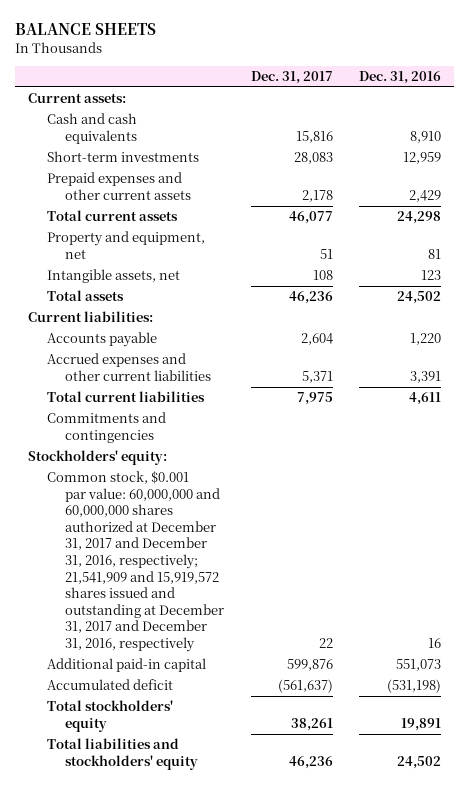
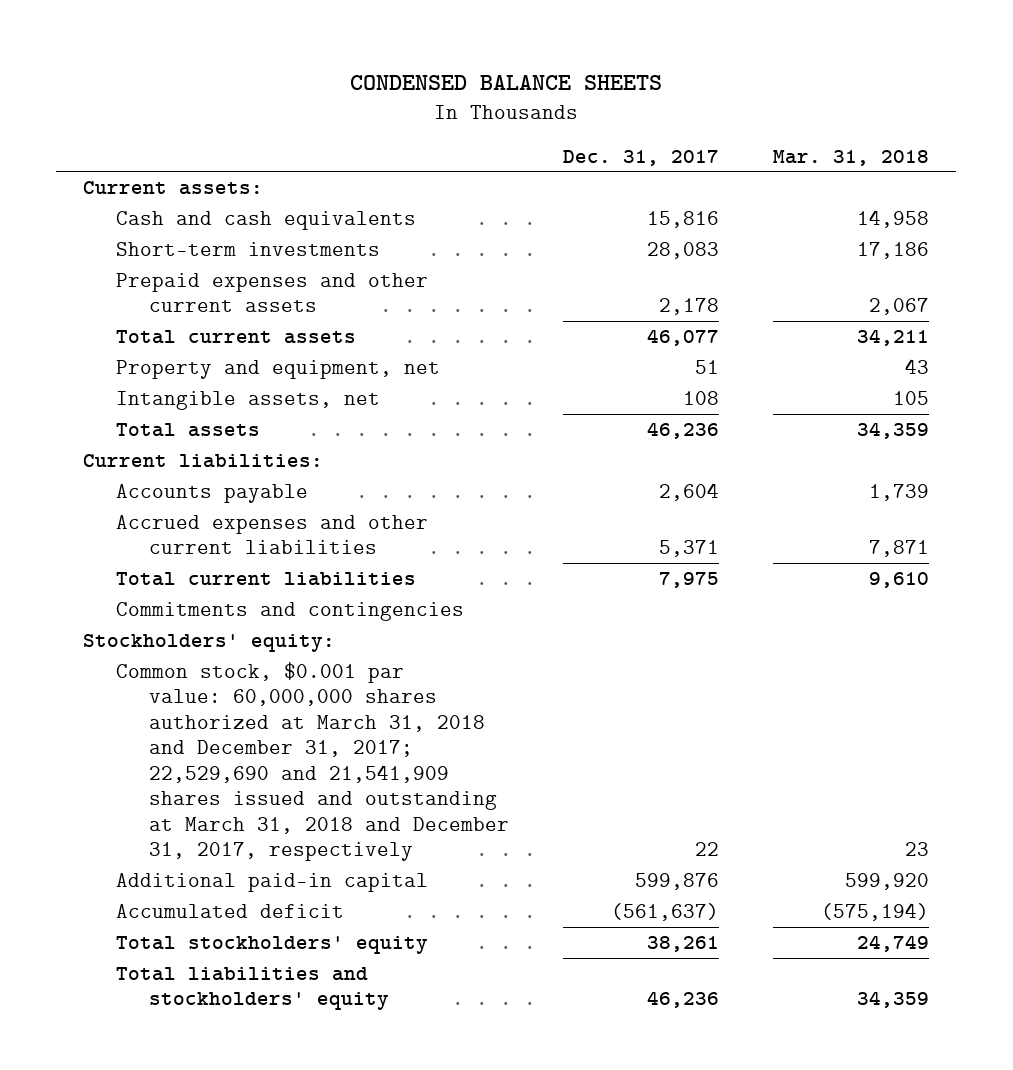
[15,23,157,36] BALANCE SHEETS -> [350,74,663,90] CONDENSED BALANCE SHEETS
[358,70,441,84] Dec. 31, 2016 -> none
none -> [773,149,930,166] Mar. 31, 2018
[46,471,225,652] Common stock, $0.001 par value: 60,000,000 and 60,000,000 shares authorized at December 31, 2017 and December 31, 2016, respectively; 21,541,909 and 15,919,572 shares issued and outstanding at December 31, 2017 and December 31, 2016, respectively -> [116,661,509,862] Common stock, $0.001 par value: 60,000,000 shares authorized at March 31, 2018 and December 31, 2017; 22,529,690 and 21,541,909 shares issued and outstanding at March 31, 2018 and December 31, 2017, respectively

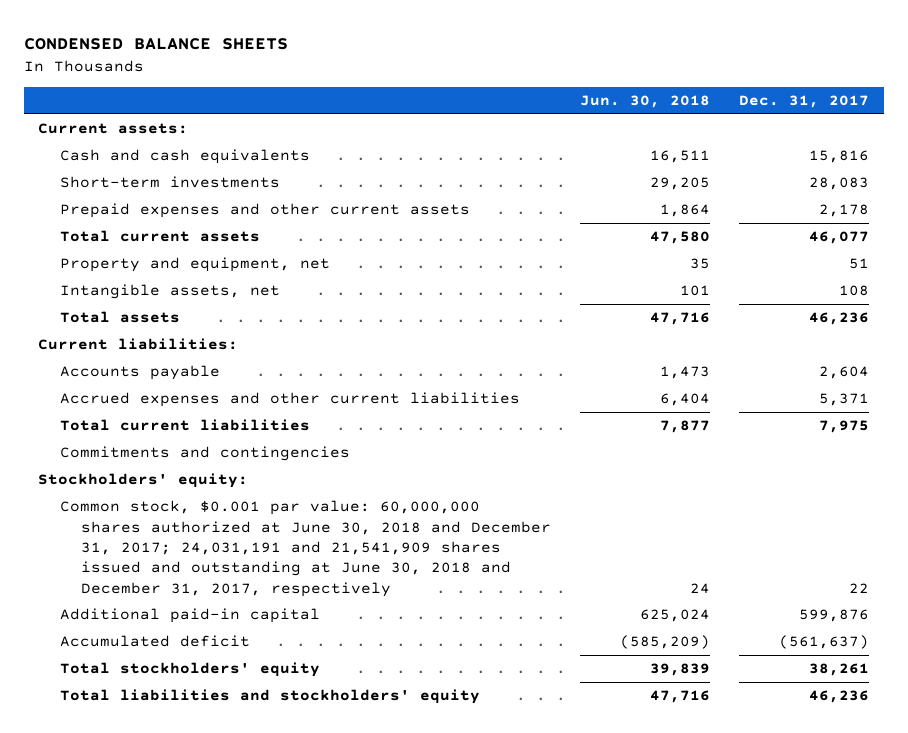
[773,149,930,166] Mar. 31, 2018 -> none
none -> [580,94,711,108] Jun. 30, 2018
[116,661,509,862] Common stock, $0.001 par value: 60,000,000 shares authorized at March 31, 2018 and December 31, 2017; 22,529,690 and 21,541,909 shares issued and outstanding at March 31, 2018 and December 31, 2017, respectively -> [59,500,552,597] Common stock, $0.001 par value: 60,000,000 shares authorized at June 30, 2018 and December 31, 2017; 24,031,191 and 21,541,909 shares issued and outstanding at June 30, 2018 and December 31, 2017, respectively

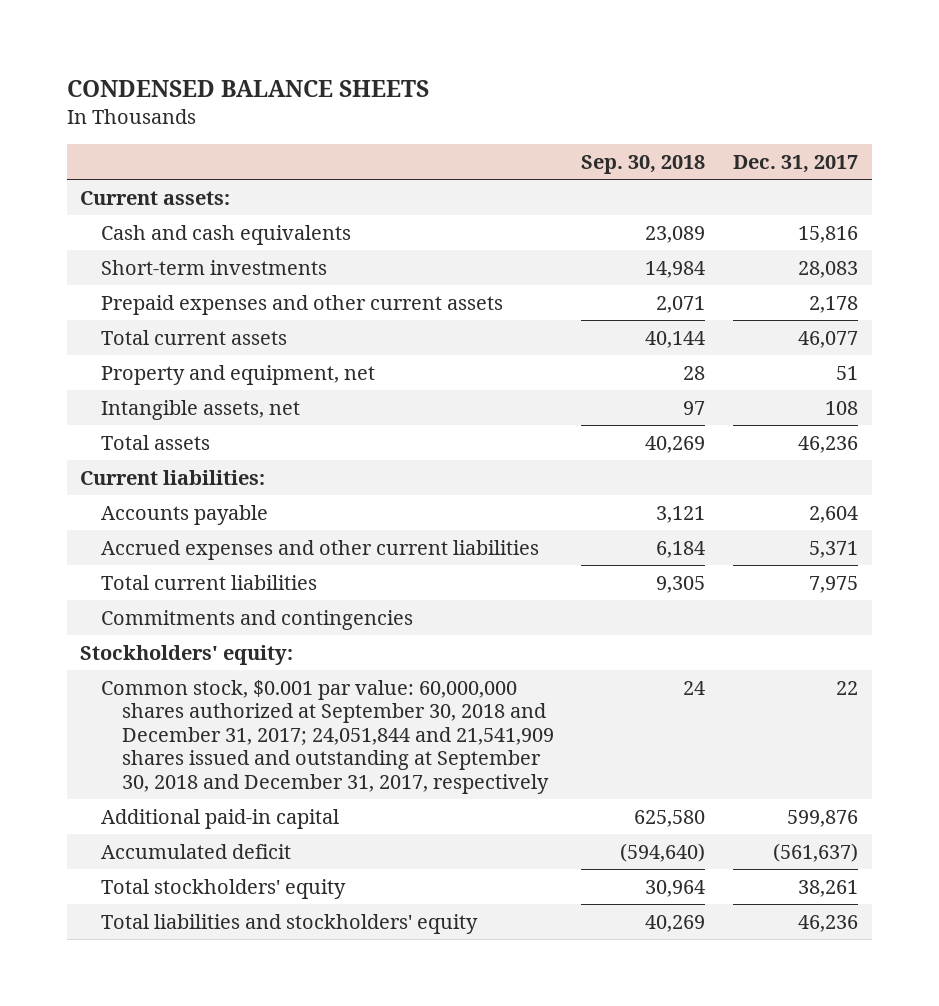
[580,94,711,108] Jun. 30, 2018 -> none
none -> [581,154,706,174] Sep. 30, 2018
[59,500,552,597] Common stock, $0.001 par value: 60,000,000 shares authorized at June 30, 2018 and December 31, 2017; 24,031,191 and 21,541,909 shares issued and outstanding at June 30, 2018 and December 31, 2017, respectively -> [101,679,554,794] Common stock, $0.001 par value: 60,000,000 shares authorized at September 30, 2018 and December 31, 2017; 24,051,844 and 21,541,909 shares issued and outstanding at September 30, 2018 and December 31, 2017, respectively

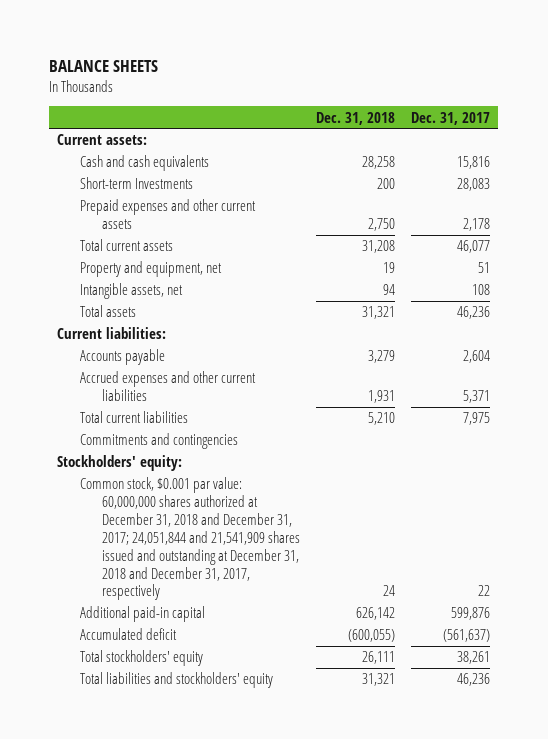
[66,80,429,98] CONDENSED BALANCE SHEETS -> [49,60,159,73] BALANCE SHEETS
[581,154,706,174] Sep. 30, 2018 -> none
none -> [316,111,396,125] Dec. 31, 2018
[101,259,328,275] Short-term investments -> [79,177,193,190] Short-term Investments
[101,679,554,794] Common stock, $0.001 par value: 60,000,000 shares authorized at September 30, 2018 and December 31, 2017; 24,051,844 and 21,541,909 shares issued and outstanding at September 30, 2018 and December 31, 2017, respectively -> [79,477,301,601] Common stock, $0.001 par value: 60,000,000 shares authorized at December 31, 2018 and December 31, 2017; 24,051,844 and 21,541,909 shares issued and outstanding at December 31, 2018 and December 31, 2017, respectively

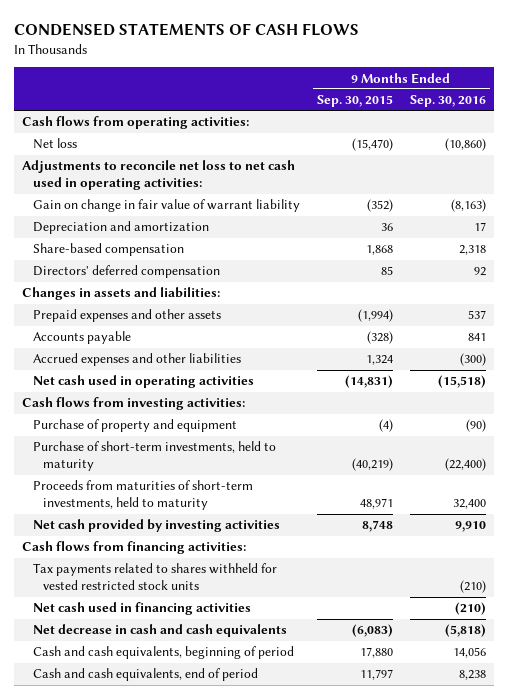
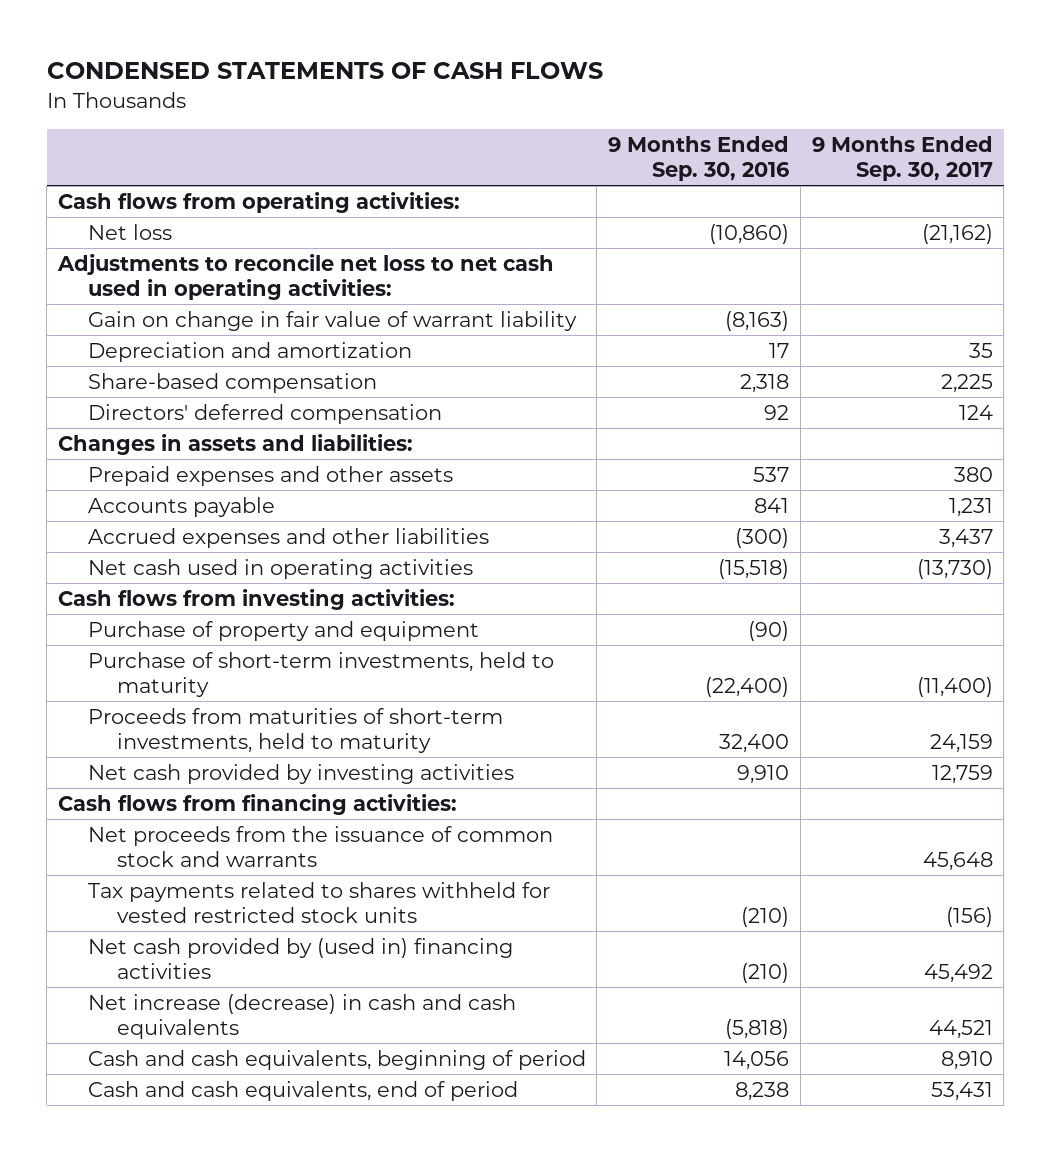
[316,95,393,108] Sep. 30, 2015 -> none
none -> [811,135,993,182] 9 Months Ended Sep. 30, 2017
none -> [87,825,553,868] Net proceeds from the issuance of common stock and warrants
[32,602,251,616] Net cash used in financing activities -> [87,937,513,980] Net cash provided by (used in) financing activities
[32,624,287,638] Net decrease in cash and cash equivalents -> [87,993,516,1040] Net increase (decrease) in cash and cash equivalents

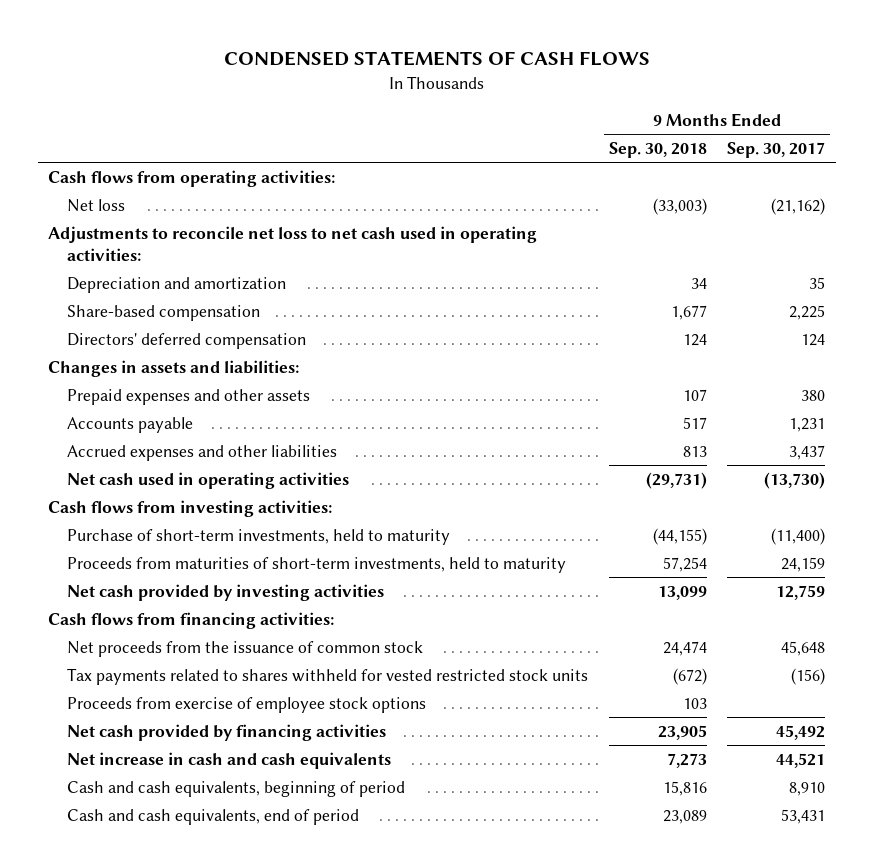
[608,135,790,182] 9 Months Ended Sep. 30, 2016 -> none
none -> [608,141,707,158] Sep. 30, 2018
[87,310,577,331] Gain on change in fair value of warrant liability -> none
[87,620,479,641] Purchase of property and equipment -> none
[87,825,553,868] Net proceeds from the issuance of common stock and warrants -> [67,640,424,657] Net proceeds from the issuance of common stock
none -> [67,696,427,713] Proceeds from exercise of employee stock options
[87,937,513,980] Net cash provided by (used in) financing activities -> [67,723,387,741] Net cash provided by financing activities
[87,993,516,1040] Net increase (decrease) in cash and cash equivalents -> [67,751,392,769] Net increase in cash and cash equivalents

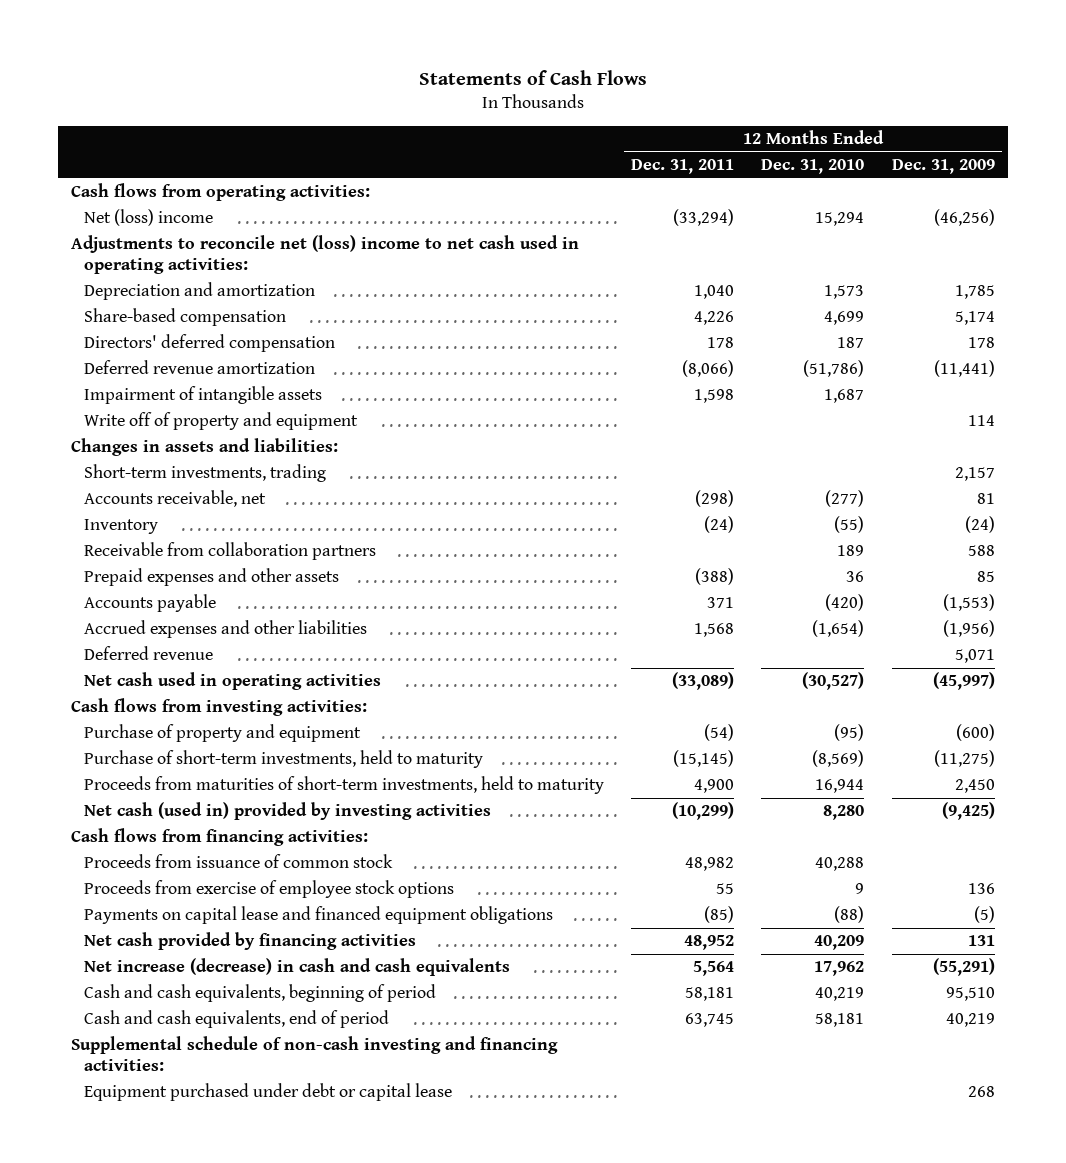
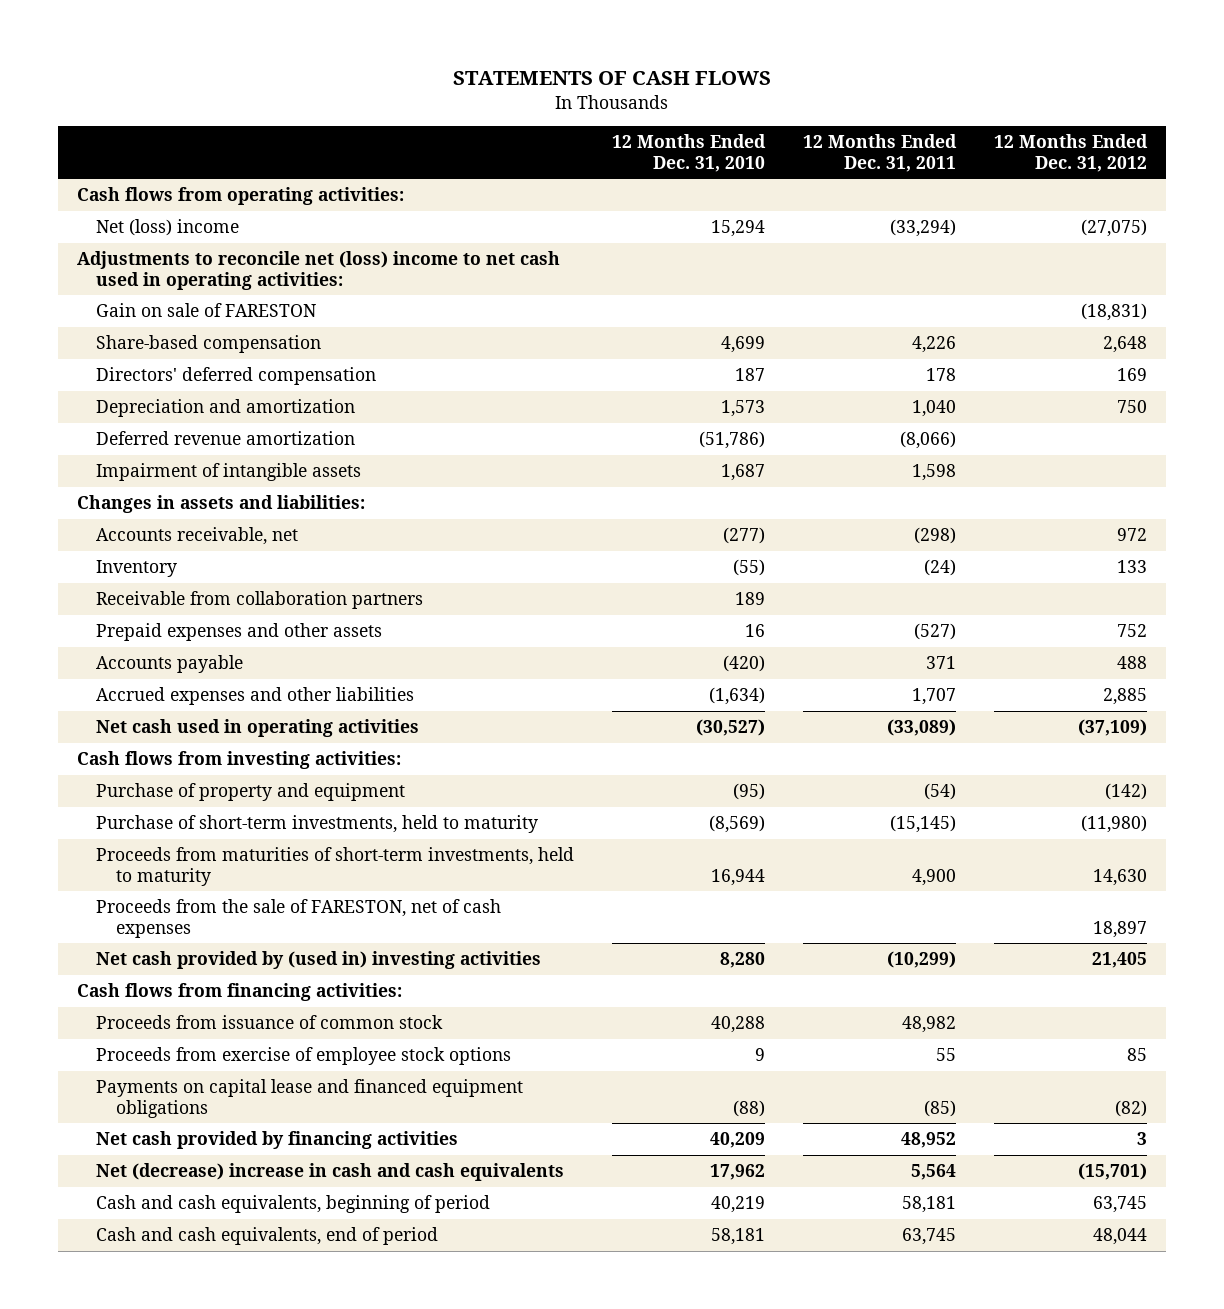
[418,69,647,85] Statements of Cash Flows -> [452,70,771,85] STATEMENTS OF CASH FLOWS
[891,159,995,175] Dec. 31, 2009 -> none
none -> [994,134,1149,172] 12 Months Ended Dec. 31, 2012
none -> [96,303,317,318] Gain on sale of FARESTON
[83,282,315,301] Depreciation and amortization -> [96,399,356,418] Depreciation and amortization
[83,412,358,431] Write off of property and equipment -> none
[83,464,326,483] Short-term investments, trading -> none
[694,568,734,586] (388) -> [914,623,957,641] (527)
[846,571,865,583] 36 -> [745,624,766,638] 16
[83,646,213,661] Deferred revenue -> none
[693,623,734,638] 1,568 -> [912,688,957,706] 1,707
[812,620,865,638] (1,654) -> [709,687,766,706] (1,634)
none -> [96,899,502,938] Proceeds from the sale of FARESTON, net of cash expenses
[83,802,491,821] Net cash (used in) provided by investing activities -> [96,951,542,970] Net cash provided by (used in) investing activities
[83,958,510,977] Net increase (decrease) in cash and cash equivalents -> [96,1163,565,1182] Net (decrease) increase in cash and cash equivalents
[71,1036,559,1072] Supplemental schedule of non-cash investing and financing activities: -> none
[83,1083,452,1102] Equipment purchased under debt or capital lease -> none

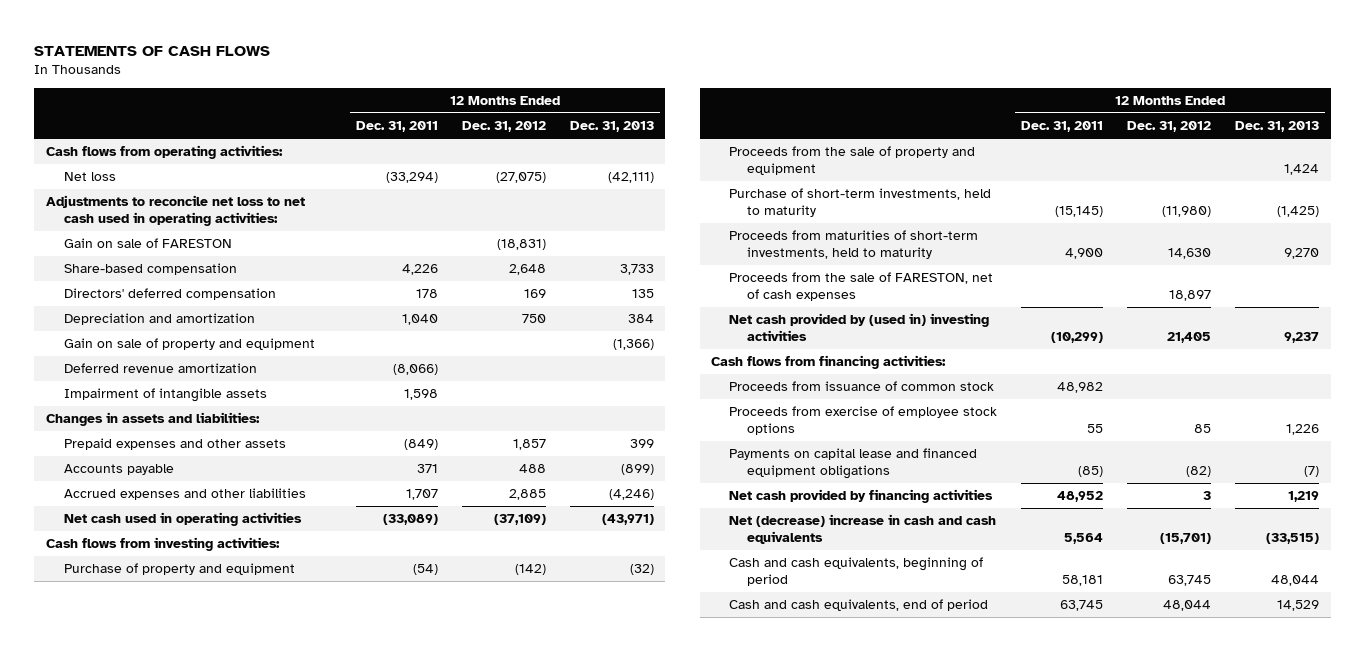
[612,134,767,172] 12 Months Ended Dec. 31, 2010 -> none
none -> [569,121,654,133] Dec. 31, 2013
[96,219,240,237] Net (loss) income -> [64,172,117,182] Net loss
[76,251,560,290] Adjustments to reconcile net (loss) income to net cash used in operating activities: -> [46,195,306,227] Adjustments to reconcile net loss to net cash used in operating activities:
none -> [64,338,316,351] Gain on sale of property and equipment
[96,527,299,546] Accounts receivable, net -> none
[96,560,178,578] Inventory -> none
[96,591,424,610] Receivable from collaboration partners -> none
[914,623,957,641] (527) -> [403,439,438,451] (849)
[1117,624,1148,638] 752 -> [512,439,546,451] 1,857
none -> [729,146,976,176] Proceeds from the sale of property and equipment

